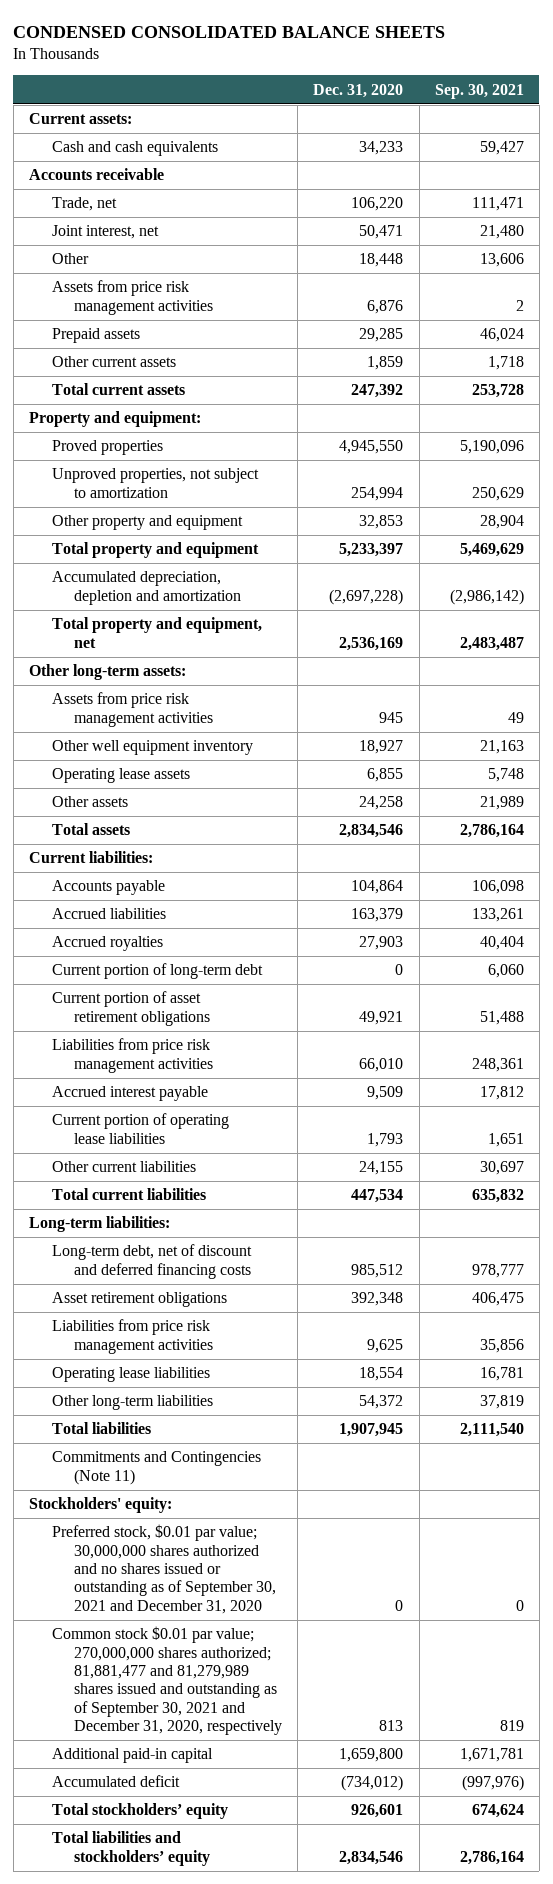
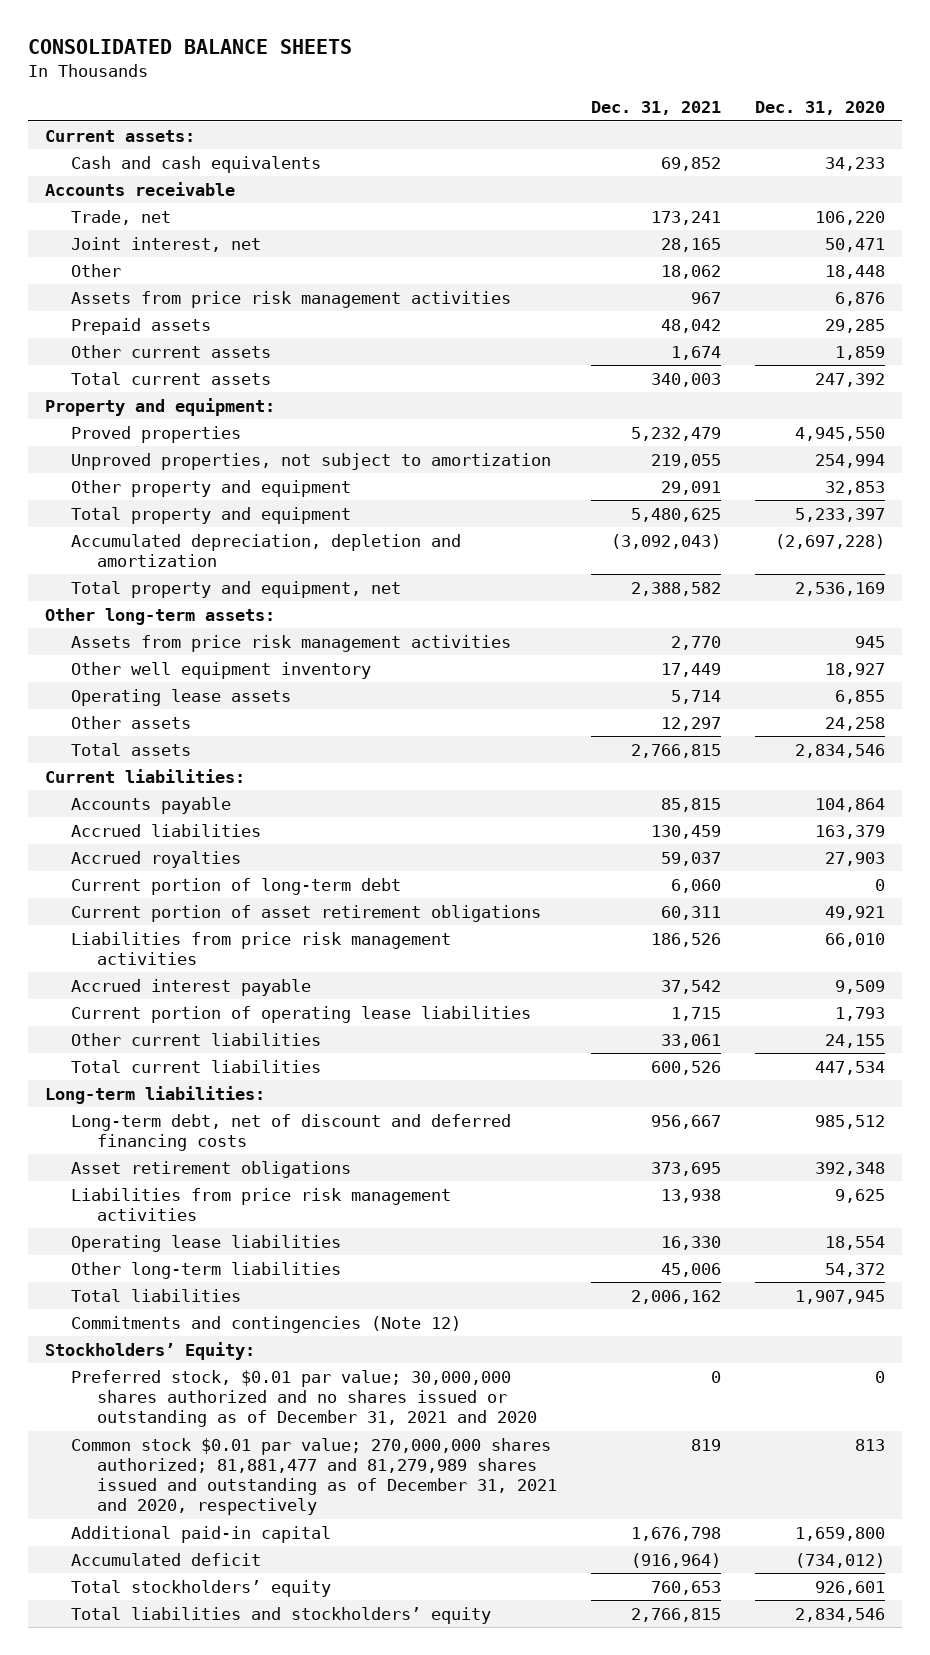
[13,25,446,38] CONDENSED CONSOLIDATED BALANCE SHEETS -> [27,39,352,55] CONSOLIDATED BALANCE SHEETS
[434,83,524,99] Sep. 30, 2021 -> none
none -> [591,101,722,116] Dec. 31, 2021
[51,1451,261,1485] Commitments and Contingencies (Note 11) -> [71,1315,462,1333] Commitments and contingencies (Note 12)
[28,1497,172,1514] Stockholders' equity: -> [44,1341,255,1360] Stockholdersʼ Equity:
[51,1524,277,1614] Preferred stock, $0.01 par value; 30,000,000 shares authorized and no shares issued or outstanding as of September 30, 2021 and December 31, 2020 -> [71,1369,538,1428] Preferred stock, $0.01 par value; 30,000,000 shares authorized and no shares issued or outstanding as of December 31, 2021 and 2020
[51,1626,283,1735] Common stock $0.01 par value; 270,000,000 shares authorized; 81,881,477 and 81,279,989 shares issued and outstanding as of September 30, 2021 and December 31, 2020, respectively -> [71,1437,558,1516] Common stock $0.01 par value; 270,000,000 shares authorized; 81,881,477 and 81,279,989 shares issued and outstanding as of December 31, 2021 and 2020, respectively

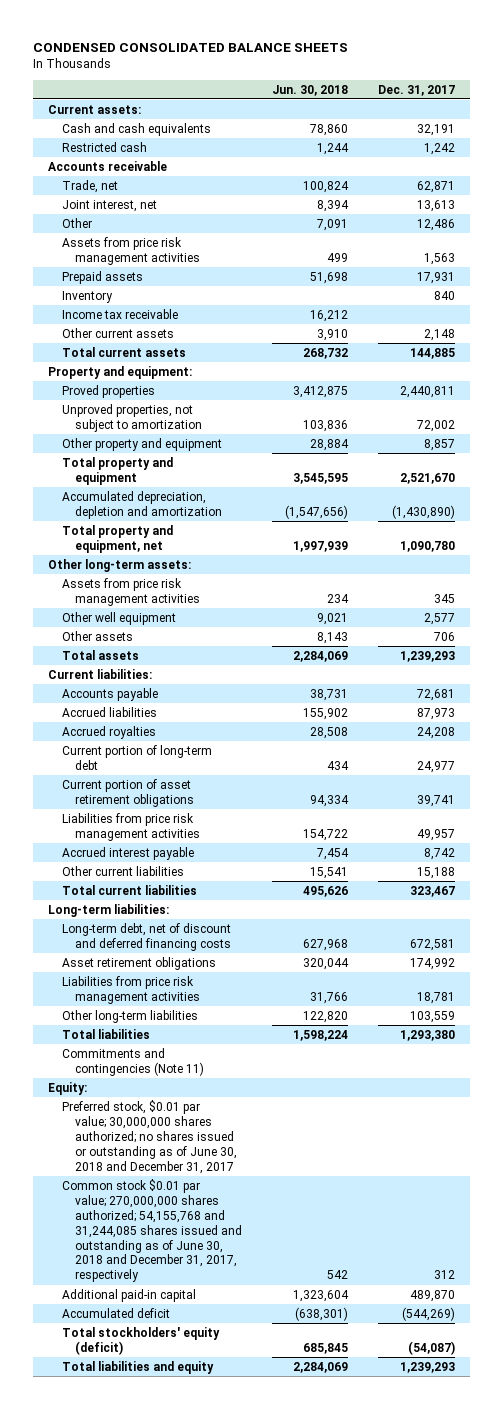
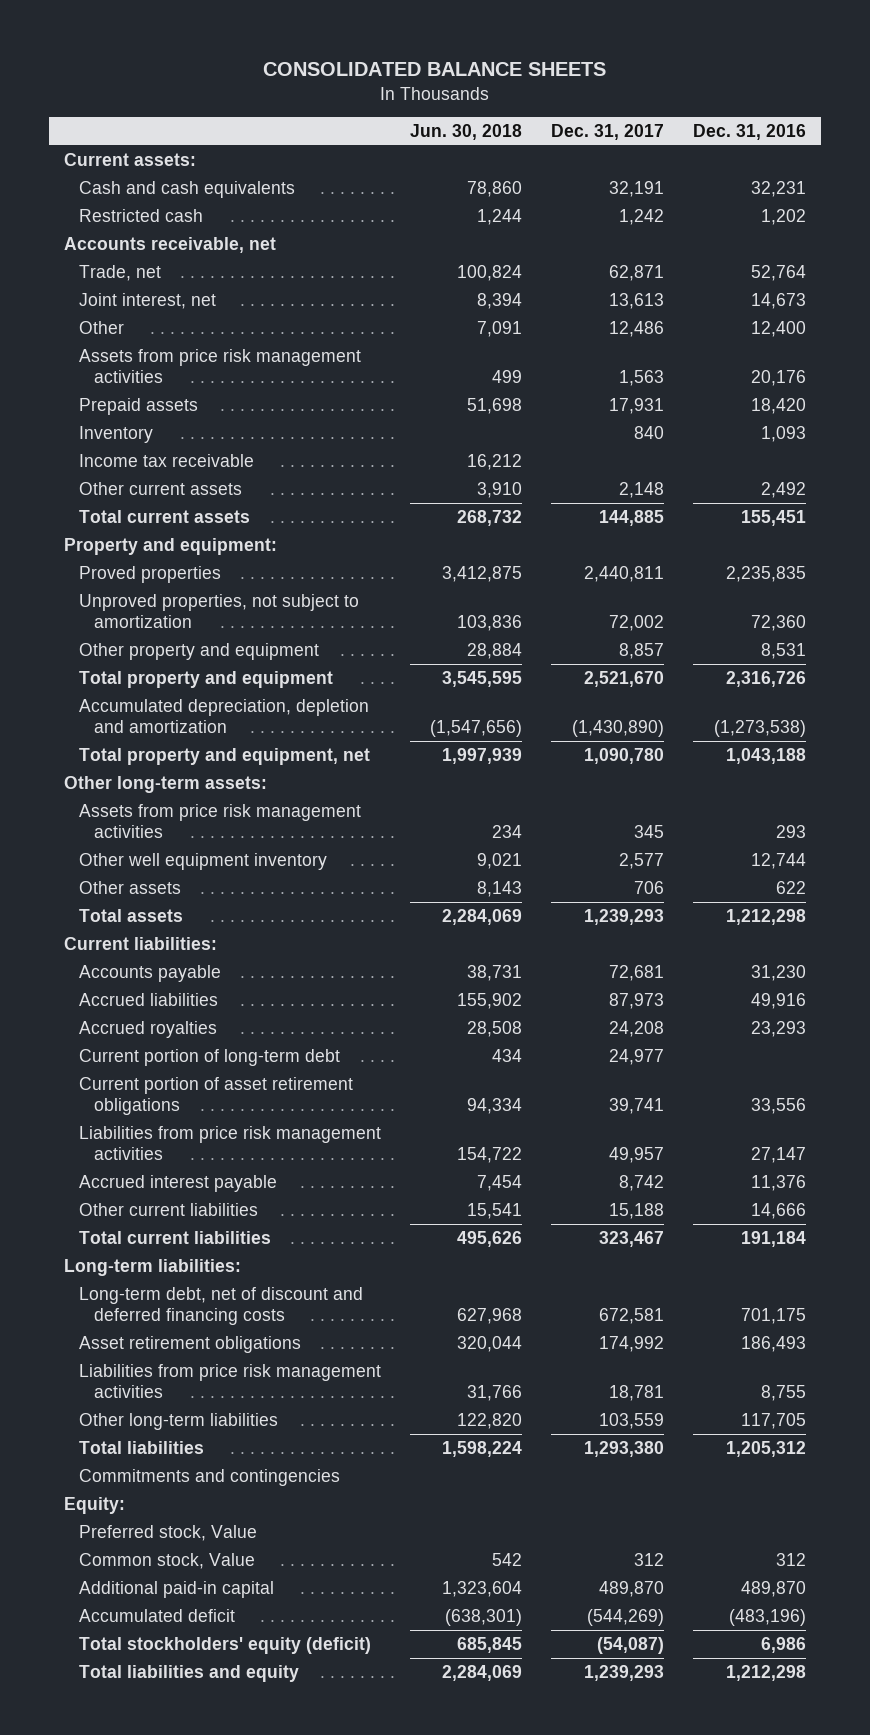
[33,42,349,52] CONDENSED CONSOLIDATED BALANCE SHEETS -> [262,62,606,77] CONSOLIDATED BALANCE SHEETS
none -> [693,123,807,140] Dec. 31, 2016
[48,160,168,171] Accounts receivable -> [63,236,276,253] Accounts receivable, net
[61,611,176,625] Other well equipment -> [78,852,327,870] Other well equipment inventory
[61,1047,204,1076] Commitments and contingencies (Note 11) -> [78,1468,340,1486] Commitments and contingencies
[61,1099,237,1174] Preferred stock, $0.01 par value; 30,000,000 shares authorized; no shares issued or outstanding as of June 30, 2018 and December 31, 2017 -> [78,1524,257,1541] Preferred stock, Value
[61,1178,242,1283] Common stock $0.01 par value; 270,000,000 shares authorized; 54,155,768 and 31,244,085 shares issued and outstanding as of June 30, 2018 and December 31, 2017, respectively -> [78,1552,255,1569] Common stock, Value

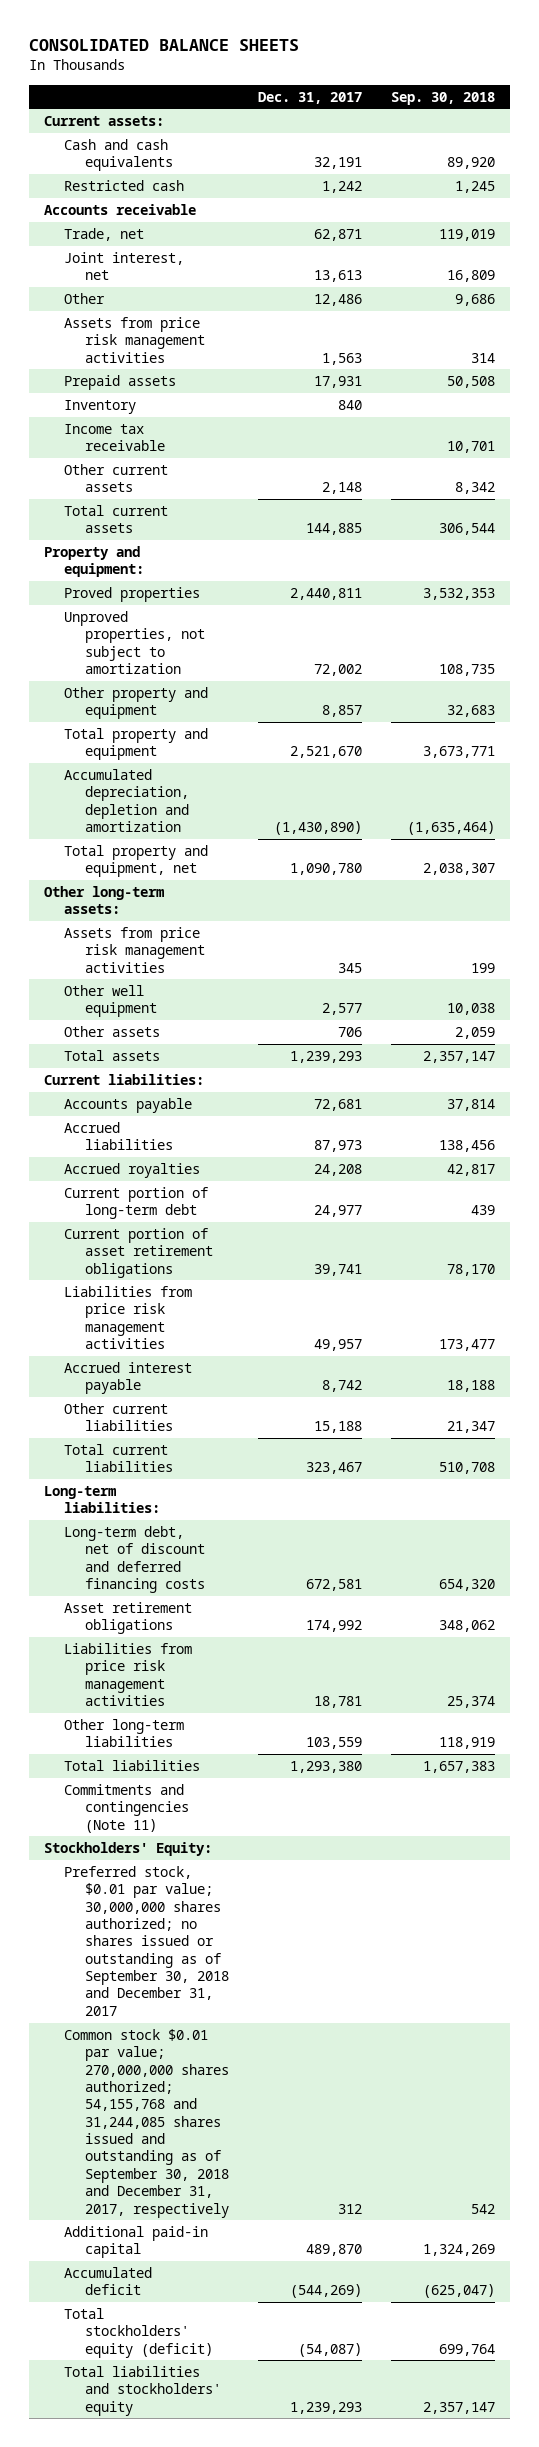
[410,123,523,140] Jun. 30, 2018 -> none
[693,123,807,140] Dec. 31, 2016 -> none
none -> [391,91,496,105] Sep. 30, 2018
[63,236,276,253] Accounts receivable, net -> [43,203,196,215] Accounts receivable
[78,852,327,870] Other well equipment inventory -> [64,984,157,1018] Other well equipment
[78,1468,340,1486] Commitments and contingencies -> [64,1783,189,1833] Commitments and contingencies (Note 11)
[63,1496,125,1514] Equity: -> [43,1841,212,1856] Stockholders' Equity:
[78,1524,257,1541] Preferred stock, Value -> [64,1865,229,2016] Preferred stock, $0.01 par value; 30,000,000 shares authorized; no shares issued or outstanding as of September 30, 2018 and December 31, 2017
[78,1552,255,1569] Common stock, Value -> [64,2028,229,2218] Common stock $0.01 par value; 270,000,000 shares authorized; 54,155,768 and 31,244,085 shares issued and outstanding as of September 30, 2018 and December 31, 2017, respectively
[78,1664,299,1682] Total liabilities and equity -> [64,2365,221,2416] Total liabilities and stockholders' equity

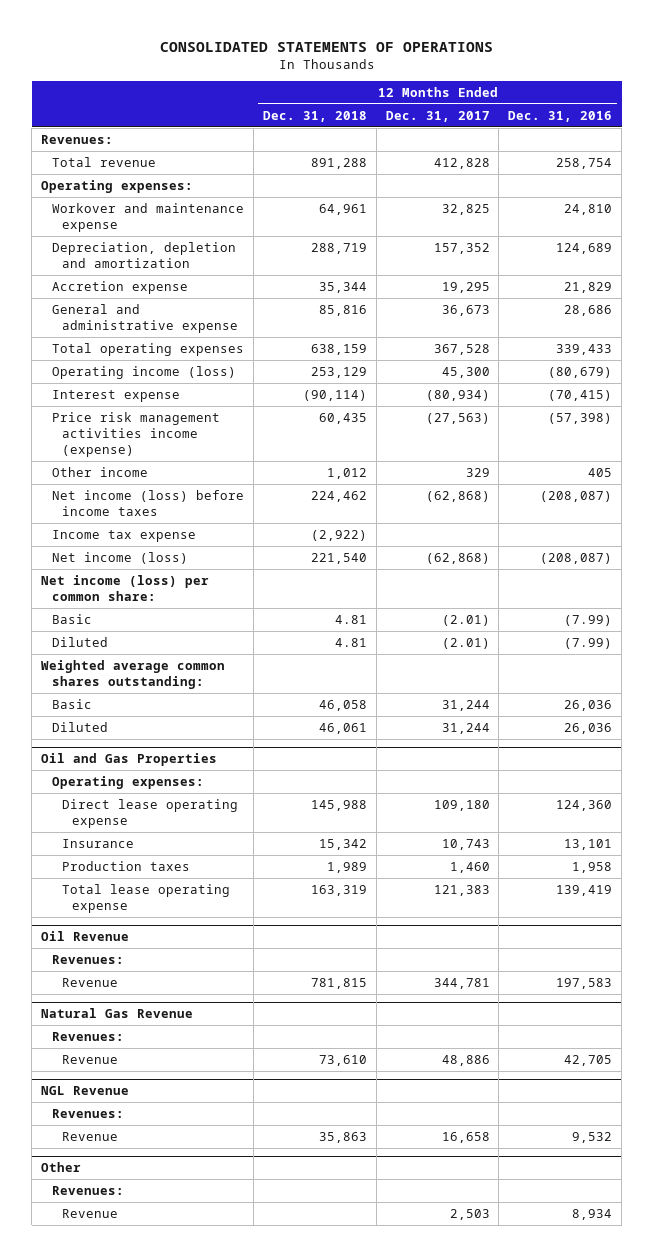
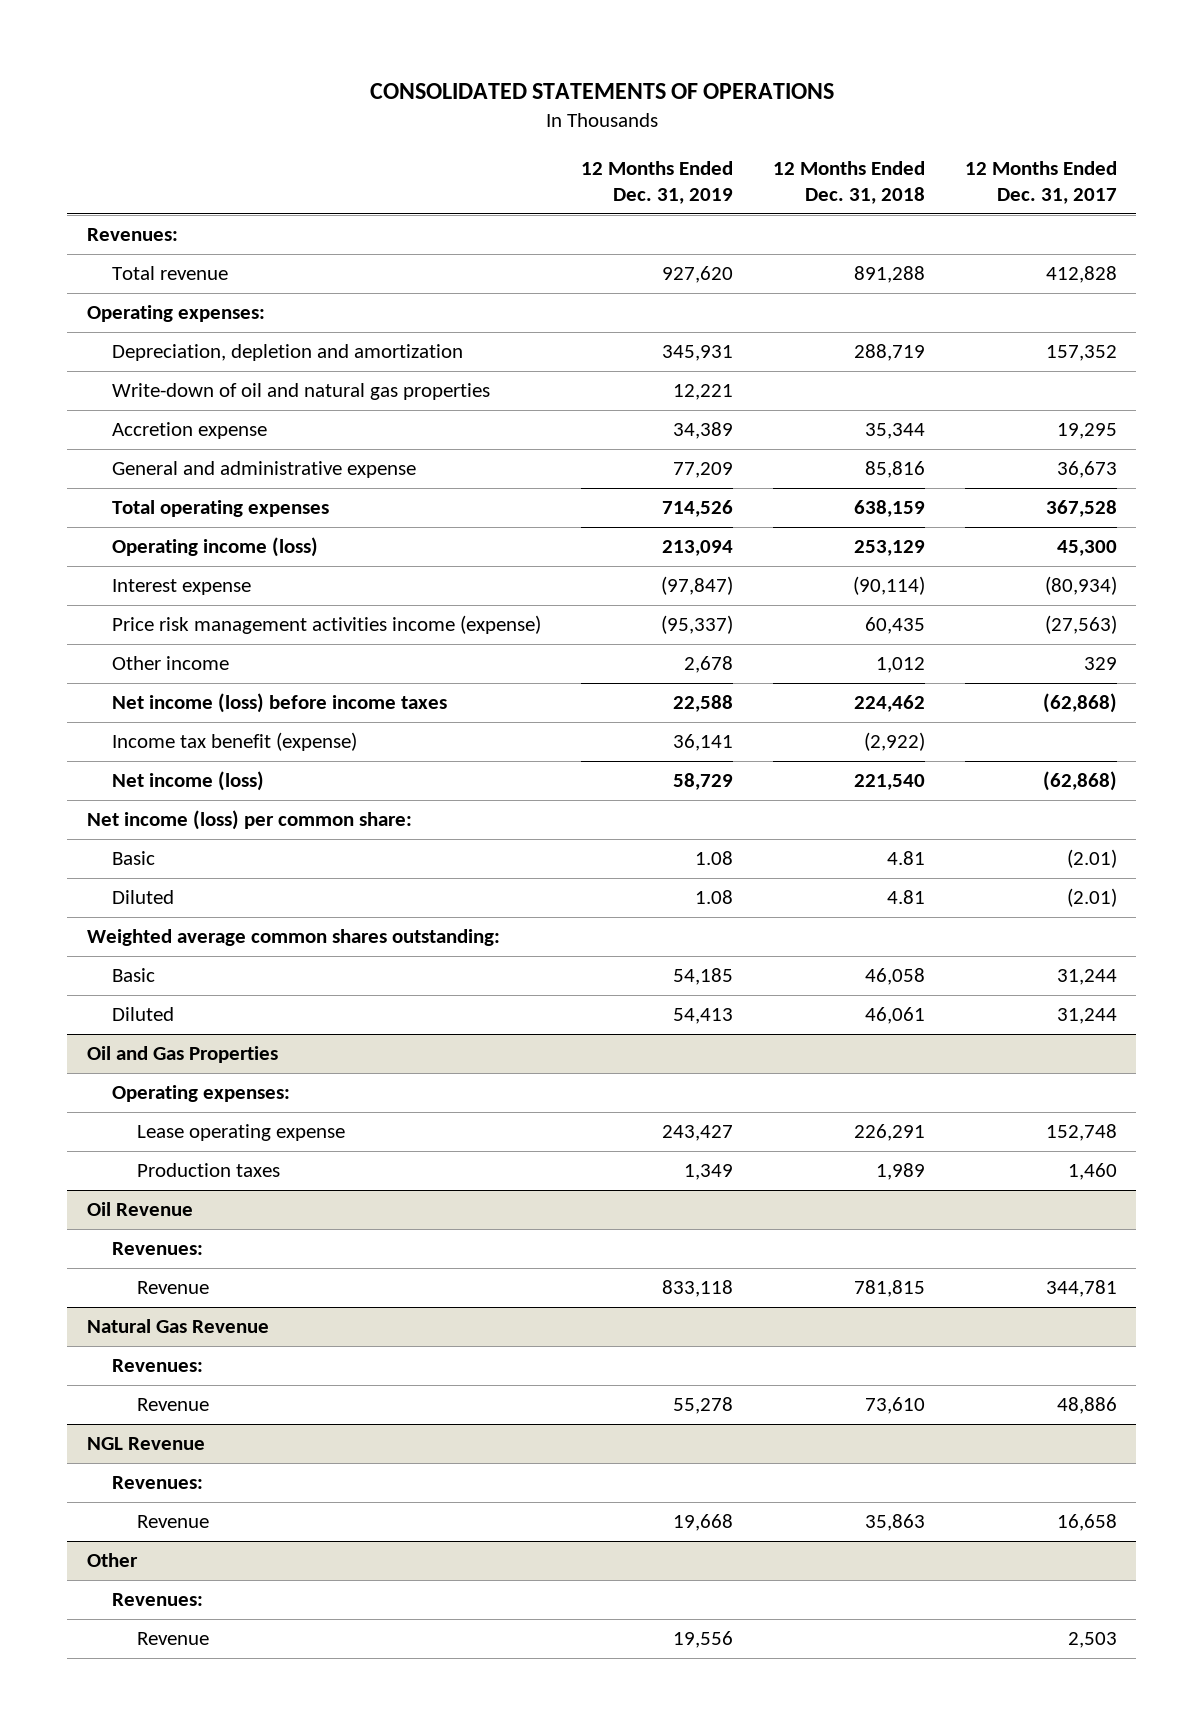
[508,110,613,122] Dec. 31, 2016 -> none
none -> [580,160,733,204] 12 Months Ended Dec. 31, 2019
[51,202,244,232] Workover and maintenance expense -> none
none -> [111,383,490,401] Write-down of oil and natural gas properties
[51,529,196,542] Income tax expense -> [111,732,357,752] Income tax benefit (expense)
[62,838,135,848] Insurance -> none
[62,798,239,828] Direct lease operating expense -> [137,1124,346,1142] Lease operating expense
[310,799,367,811] 145,988 -> [853,1124,925,1142] 226,291
[433,799,490,811] 109,180 -> [1045,1124,1117,1142] 152,748
[62,883,231,913] Total lease operating expense -> none

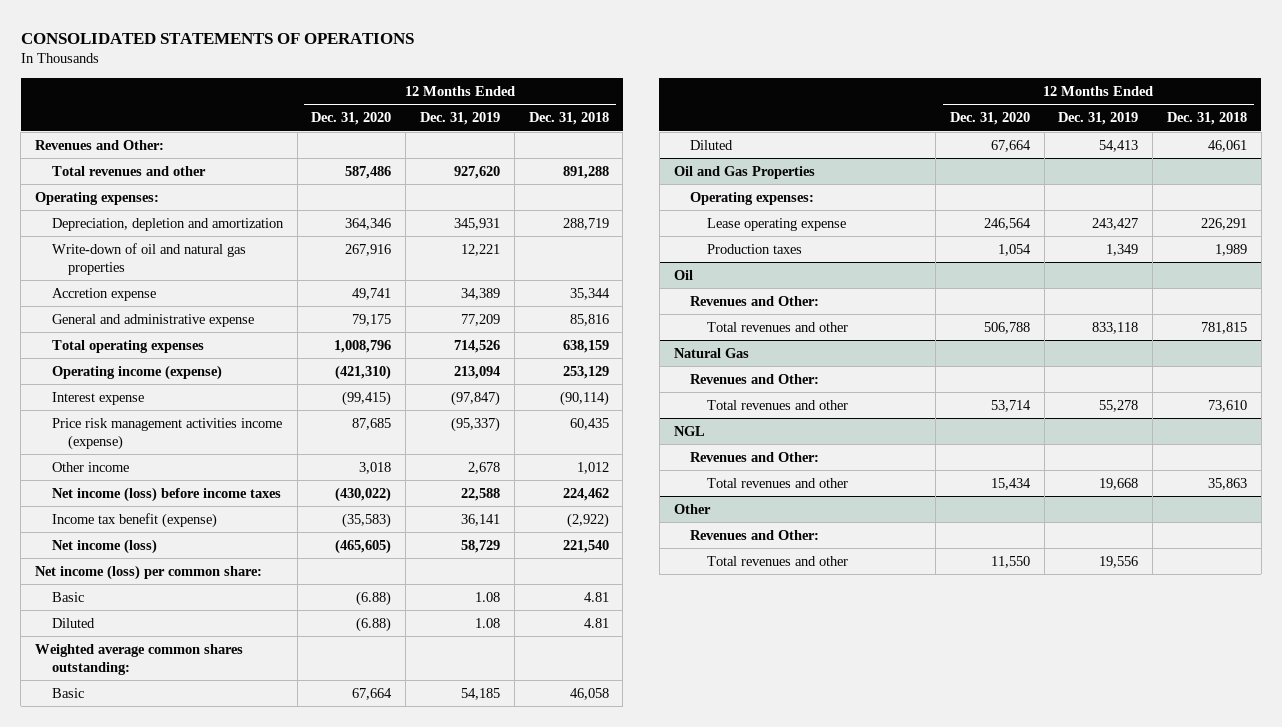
[964,160,1117,204] 12 Months Ended Dec. 31, 2017 -> none
none -> [311,112,392,126] Dec. 31, 2020
[86,228,178,242] Revenues: -> [35,139,165,150] Revenues and Other:
[111,266,228,281] Total revenue -> [51,165,206,176] Total revenues and other
[111,537,318,558] Operating income (loss) -> [51,364,222,380] Operating income (expense)
[86,1202,193,1217] Oil Revenue -> [673,269,693,280] Oil
[111,1242,203,1256] Revenues: -> [690,295,820,306] Revenues and Other:
[137,1281,210,1295] Revenue -> [706,321,848,332] Total revenues and other
[86,1319,269,1334] Natural Gas Revenue -> [673,347,749,358] Natural Gas
[111,1359,203,1373] Revenues: -> [690,373,820,384] Revenues and Other:
[137,1398,210,1412] Revenue -> [706,399,848,410] Total revenues and other
[86,1437,205,1451] NGL Revenue -> [673,425,705,436] NGL
[111,1476,203,1490] Revenues: -> [690,451,820,462] Revenues and Other:
[137,1515,210,1529] Revenue -> [706,477,848,488] Total revenues and other
[111,1593,203,1607] Revenues: -> [690,529,820,540] Revenues and Other:
[137,1632,210,1646] Revenue -> [706,555,848,566] Total revenues and other

